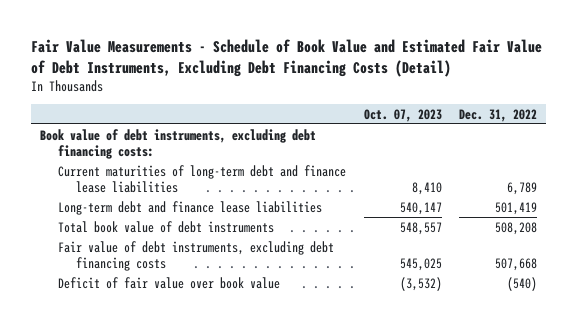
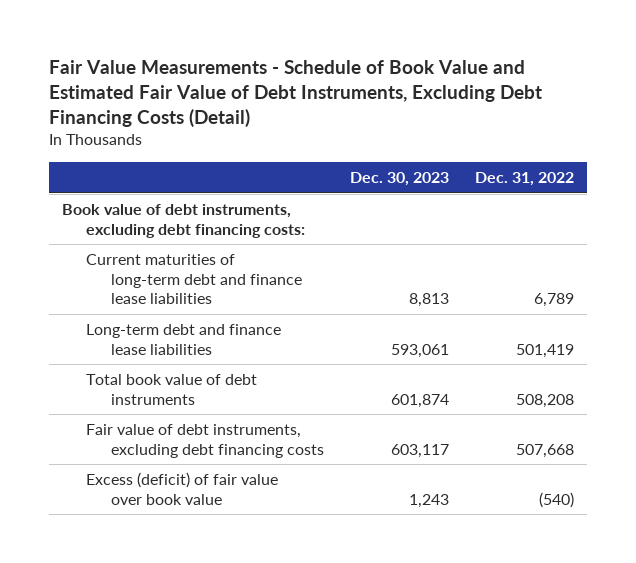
[363,108,442,122] Oct. 07, 2023 -> none
none -> [350,171,450,186] Dec. 30, 2023
[57,276,280,289] Deficit of fair value over book value -> [86,472,279,505] Excess (deficit) of fair value over book value

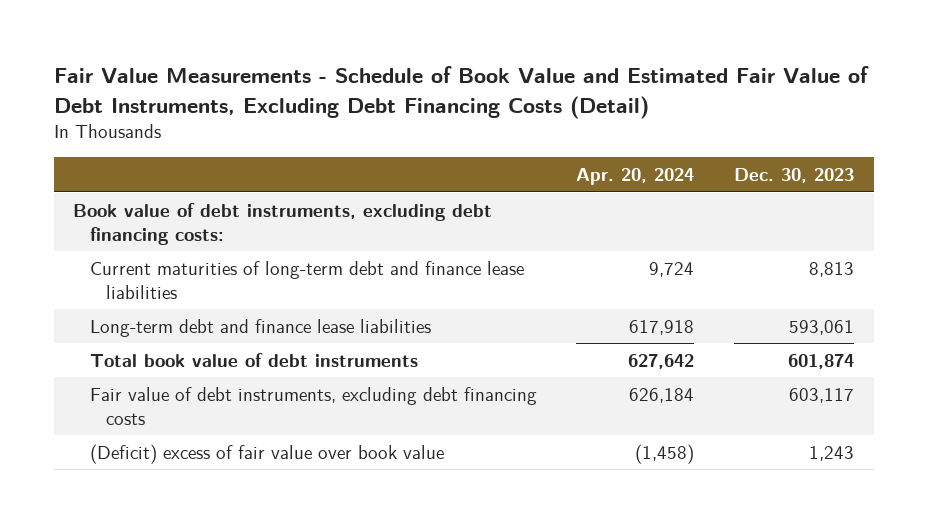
[475,171,575,186] Dec. 31, 2022 -> none
none -> [576,168,695,186] Apr. 20, 2024
[86,472,279,505] Excess (deficit) of fair value over book value -> [89,443,444,464] (Deficit) excess of fair value over book value

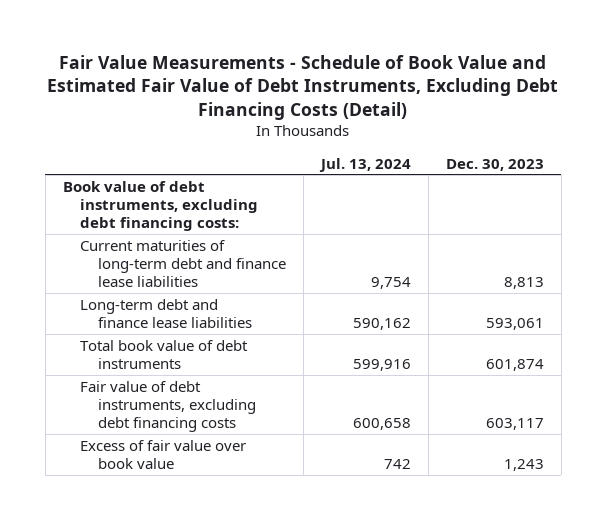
[576,168,695,186] Apr. 20, 2024 -> none
none -> [318,157,411,172] Jul. 13, 2024
[89,443,444,464] (Deficit) excess of fair value over book value -> [80,439,247,470] Excess of fair value over book value

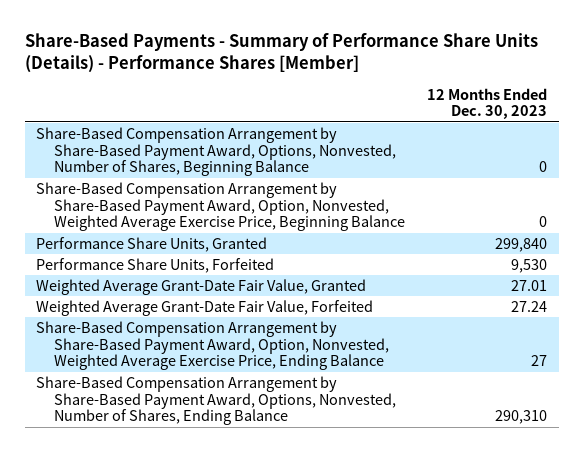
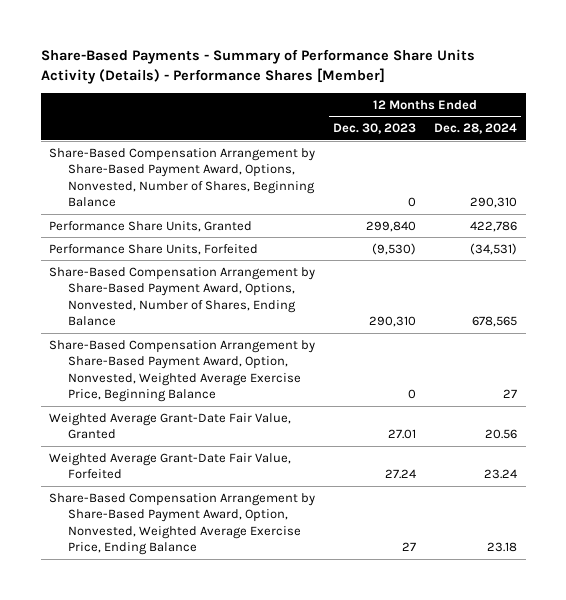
[24,33,538,74] Share-Based Payments - Summary of Performance Share Units (Details) - Performance Shares [Member] -> [40,49,475,85] Share-Based Payments - Summary of Performance Share Units Activity (Details) - Performance Shares [Member]
none -> [433,123,517,135] Dec. 28, 2024
[511,258,548,273] 9,530 -> [372,242,417,255] (9,530)
[35,375,396,426] Share-Based Compensation Arrangement by Share-Based Payment Award, Options, Nonvested, Number of Shares, Ending Balance -> [49,266,316,327] Share-Based Compensation Arrangement by Share-Based Payment Award, Options, Nonvested, Number of Shares, Ending Balance
[35,181,405,232] Share-Based Compensation Arrangement by Share-Based Payment Award, Option, Nonvested, Weighted Average Exercise Price, Beginning Balance -> [49,339,316,403] Share-Based Compensation Arrangement by Share-Based Payment Award, Option, Nonvested, Weighted Average Exercise Price, Beginning Balance

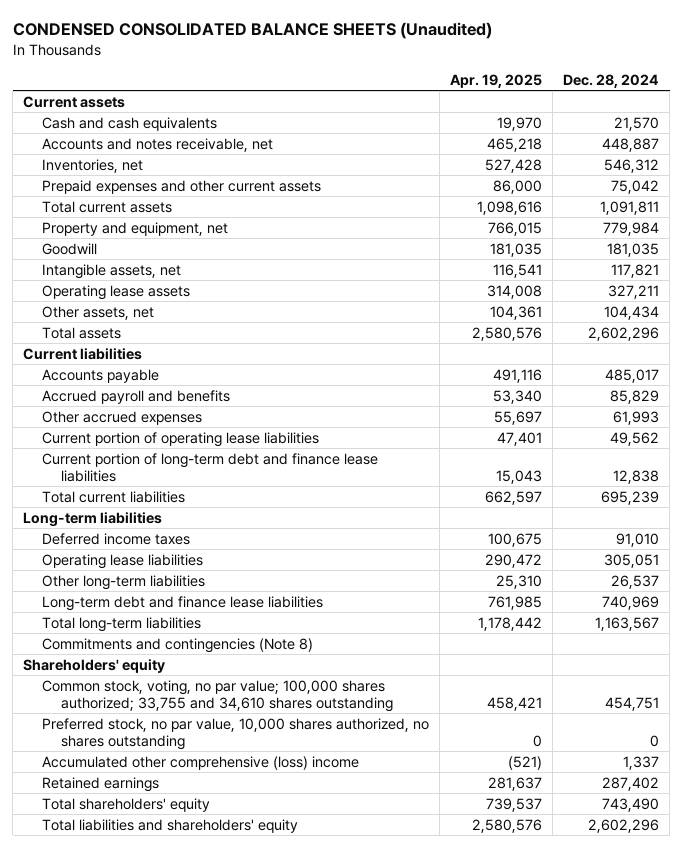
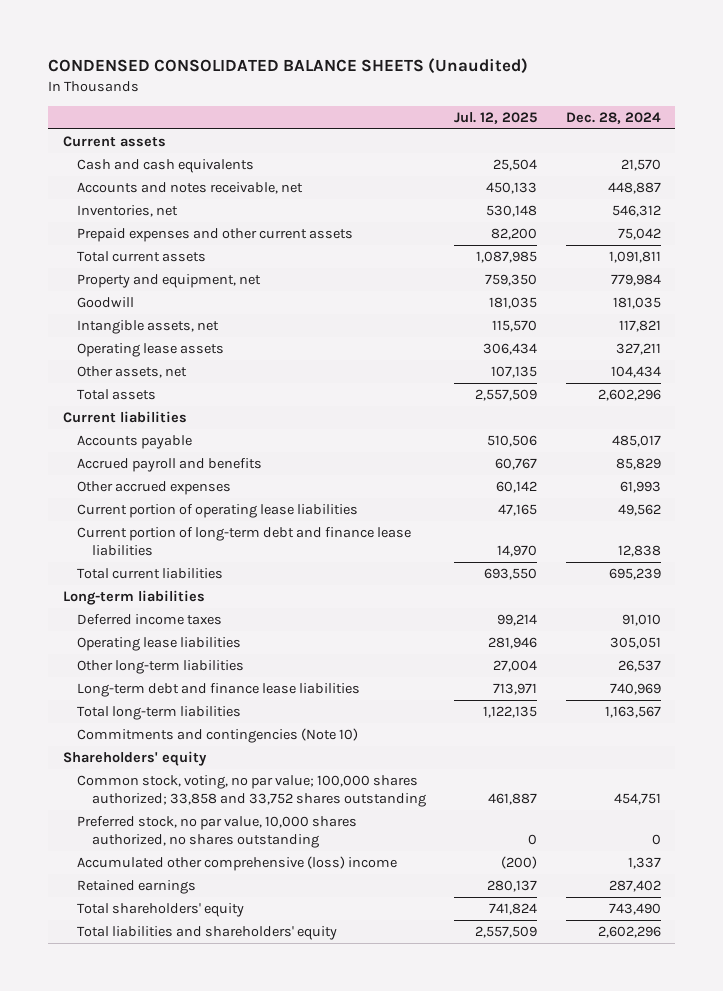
[450,73,543,88] Apr. 19, 2025 -> none
none -> [454,111,538,124] Jul. 12, 2025
[42,637,314,653] Commitments and contingencies (Note 8) -> [77,728,359,744] Commitments and contingencies (Note 10)
[42,679,394,712] Common stock, voting, no par value; 100,000 shares authorized; 33,755 and 34,610 shares outstanding -> [77,775,426,807] Common stock, voting, no par value; 100,000 shares authorized; 33,858 and 33,752 shares outstanding

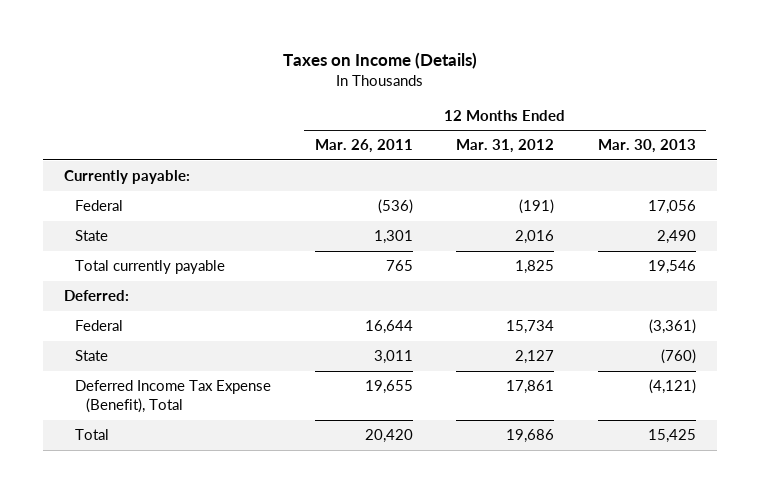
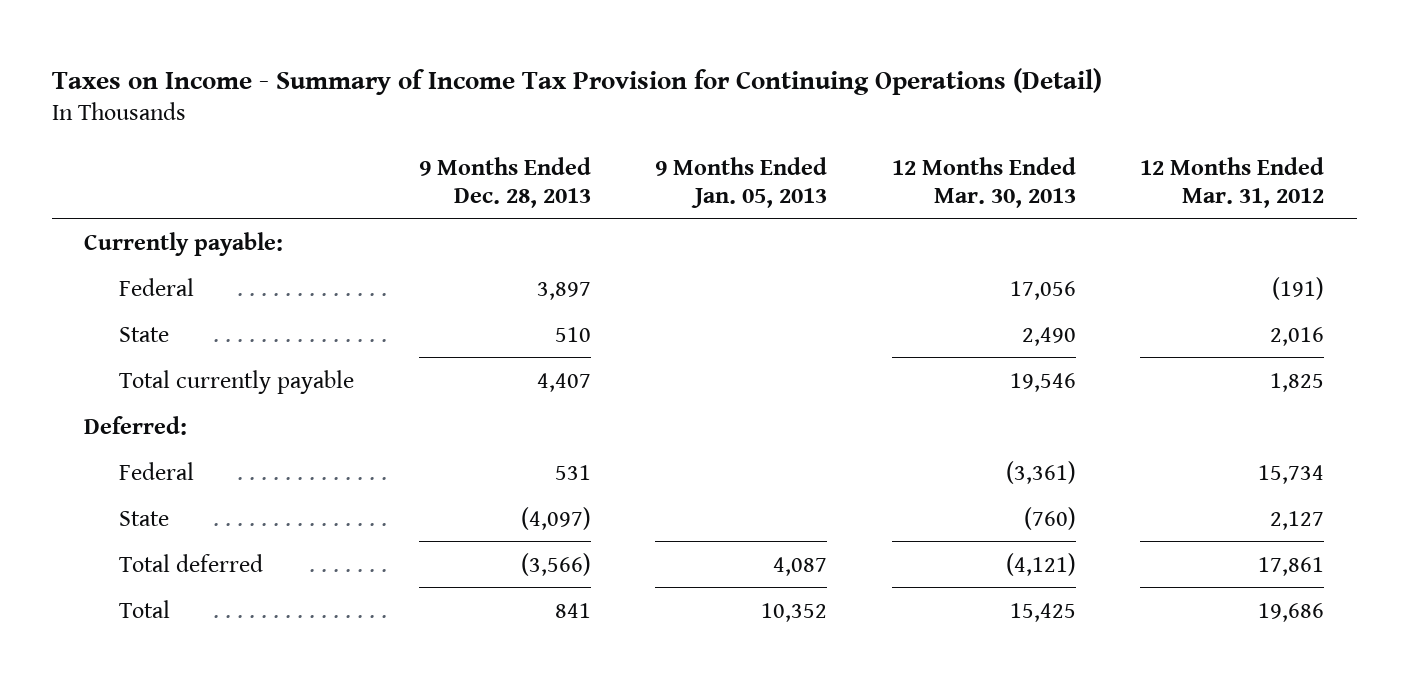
[282,51,477,69] Taxes on Income (Details) -> [51,67,1102,95] Taxes on Income - Summary of Income Tax Provision for Continuing Operations (Detail)
[314,139,413,154] Mar. 26, 2011 -> none
none -> [418,156,591,208] 9 Months Ended Dec. 28, 2013
none -> [655,156,828,208] 9 Months Ended Jan. 05, 2013
[75,380,272,414] Deferred Income Tax Expense (Benefit), Total -> [119,553,264,572] Total deferred

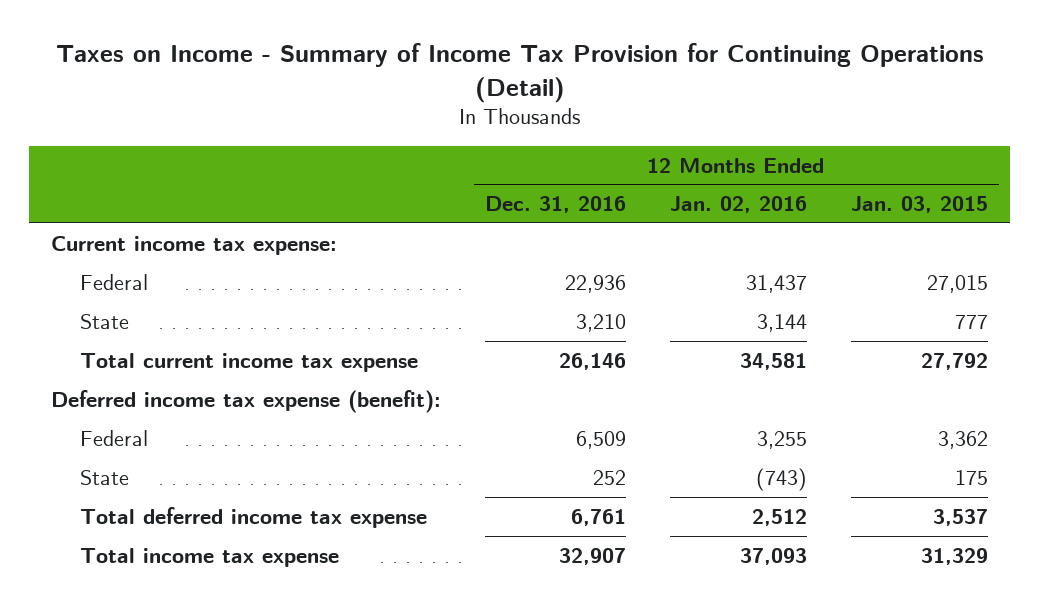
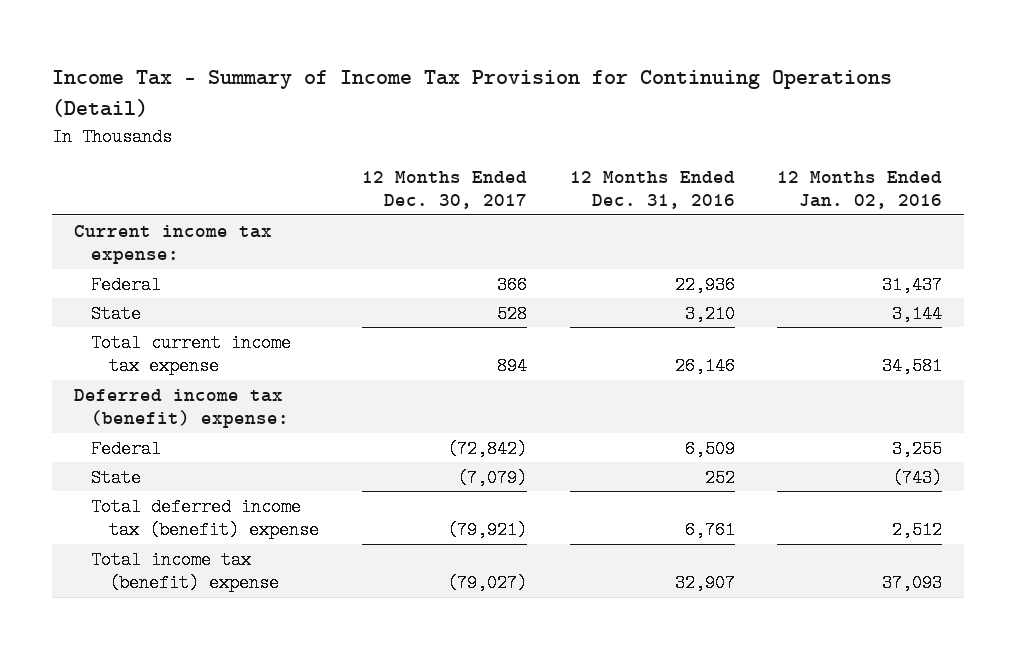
[55,43,984,103] Taxes on Income - Summary of Income Tax Provision for Continuing Operations (Detail) -> [52,69,893,117] Income Tax - Summary of Income Tax Provision for Continuing Operations (Detail)
[850,196,988,214] Jan. 03, 2015 -> none
none -> [361,170,527,210] 12 Months Ended Dec. 30, 2017
[51,389,442,413] Deferred income tax expense (benefit): -> [73,388,290,429] Deferred income tax (benefit) expense:
[79,506,427,528] Total deferred income tax expense -> [91,497,319,540] Total deferred income tax (benefit) expense
[79,547,339,567] Total income tax expense -> [91,550,279,593] Total income tax (benefit) expense

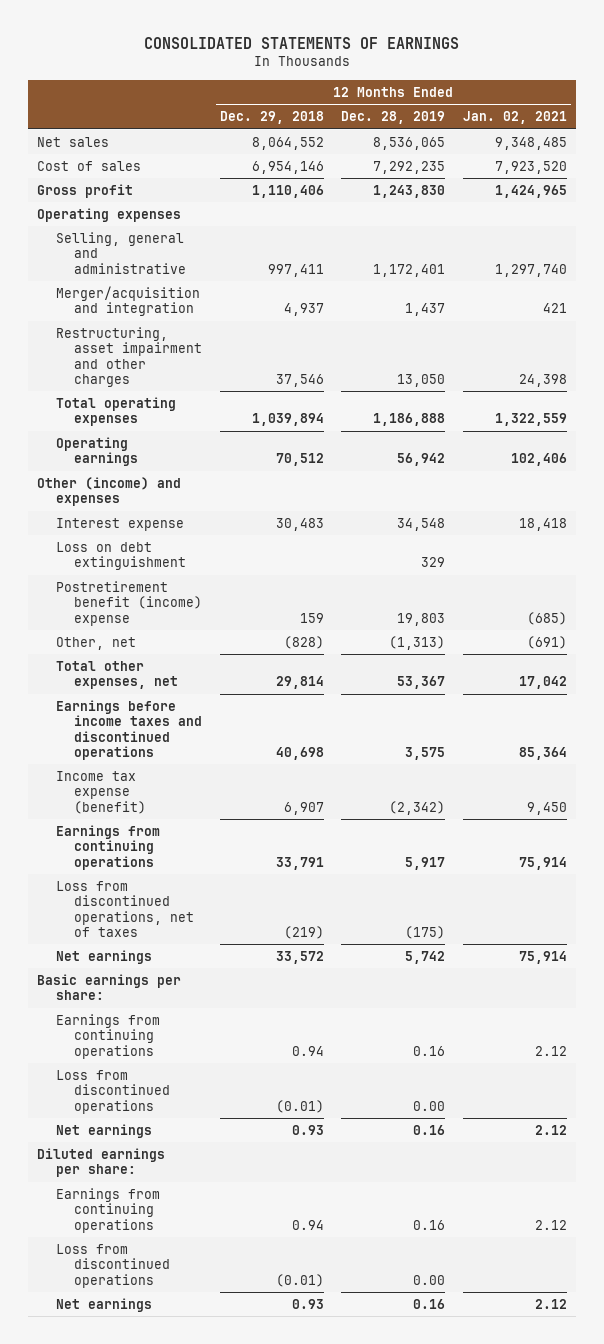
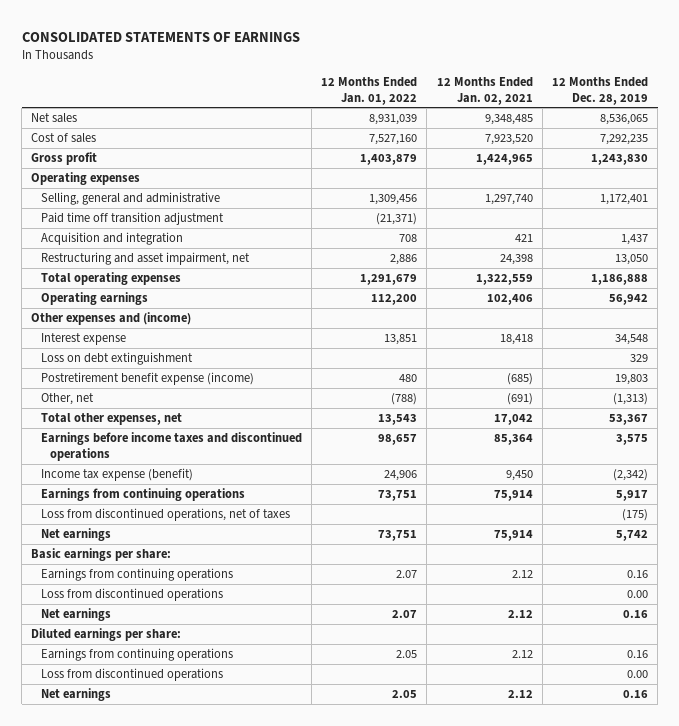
[219,111,324,125] Dec. 29, 2018 -> none
none -> [321,76,418,105] 12 Months Ended Jan. 01, 2022
none -> [40,211,224,225] Paid time off transition adjustment
[55,286,200,317] Merger/acquisition and integration -> [40,231,183,245] Acquisition and integration
[55,327,203,388] Restructuring, asset impairment and other charges -> [40,251,250,265] Restructuring and asset impairment, net
[36,477,181,507] Other (income) and expenses -> [31,311,192,325] Other expenses and (income)
[55,581,203,626] Postretirement benefit (income) expense -> [40,371,254,385] Postretirement benefit expense (income)

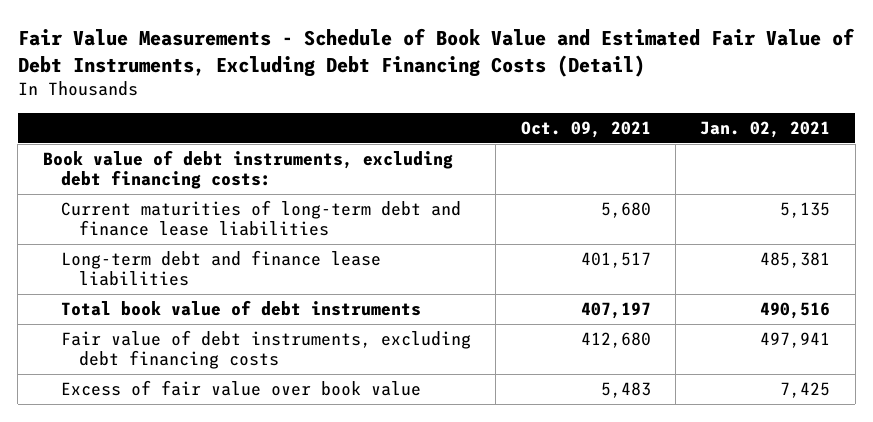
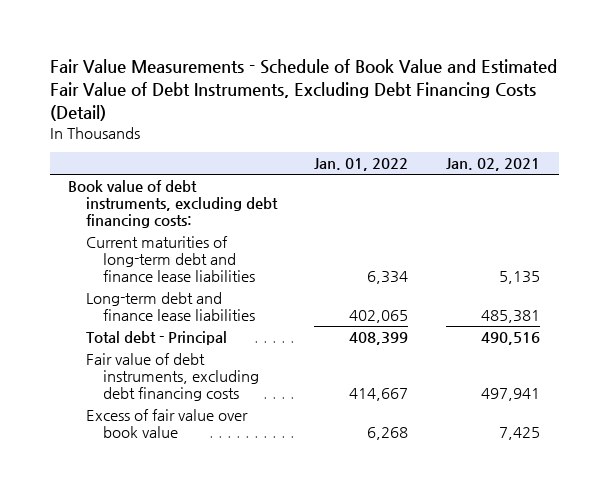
[520,120,651,138] Oct. 09, 2021 -> none
none -> [314,158,409,172] Jan. 01, 2022
[60,299,421,316] Total book value of debt instruments -> [85,331,227,346] Total debt - Principal

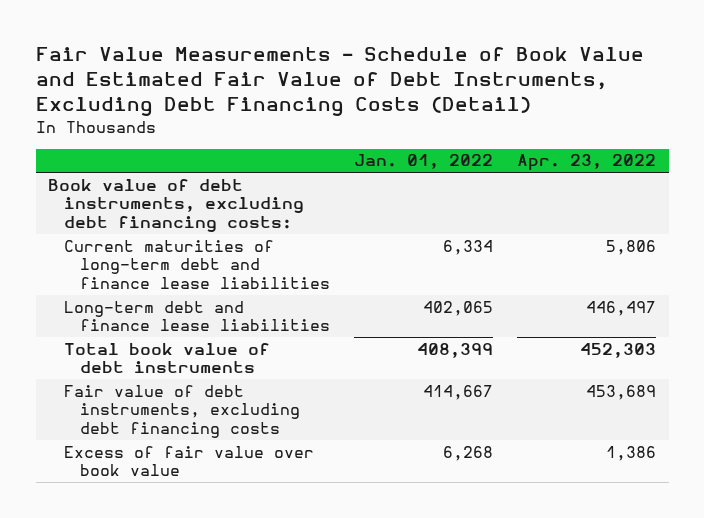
[445,158,540,172] Jan. 02, 2021 -> none
none -> [517,154,657,172] Apr. 23, 2022
[85,331,227,346] Total debt - Principal -> [63,342,270,374] Total book value of debt instruments

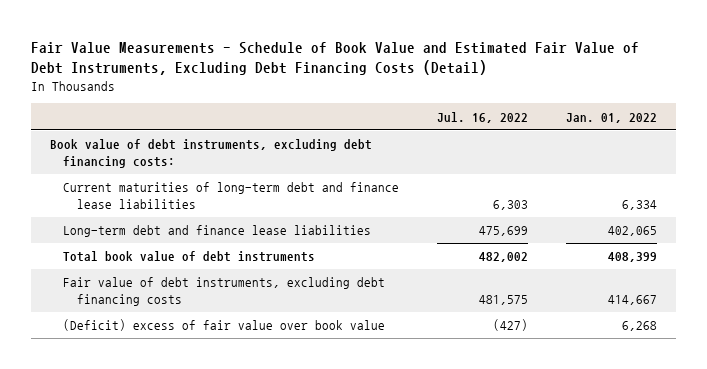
[517,154,657,172] Apr. 23, 2022 -> none
none -> [437,111,529,123] Jul. 16, 2022
[63,445,314,477] Excess of fair value over book value -> [63,319,386,332] (Deficit) excess of fair value over book value

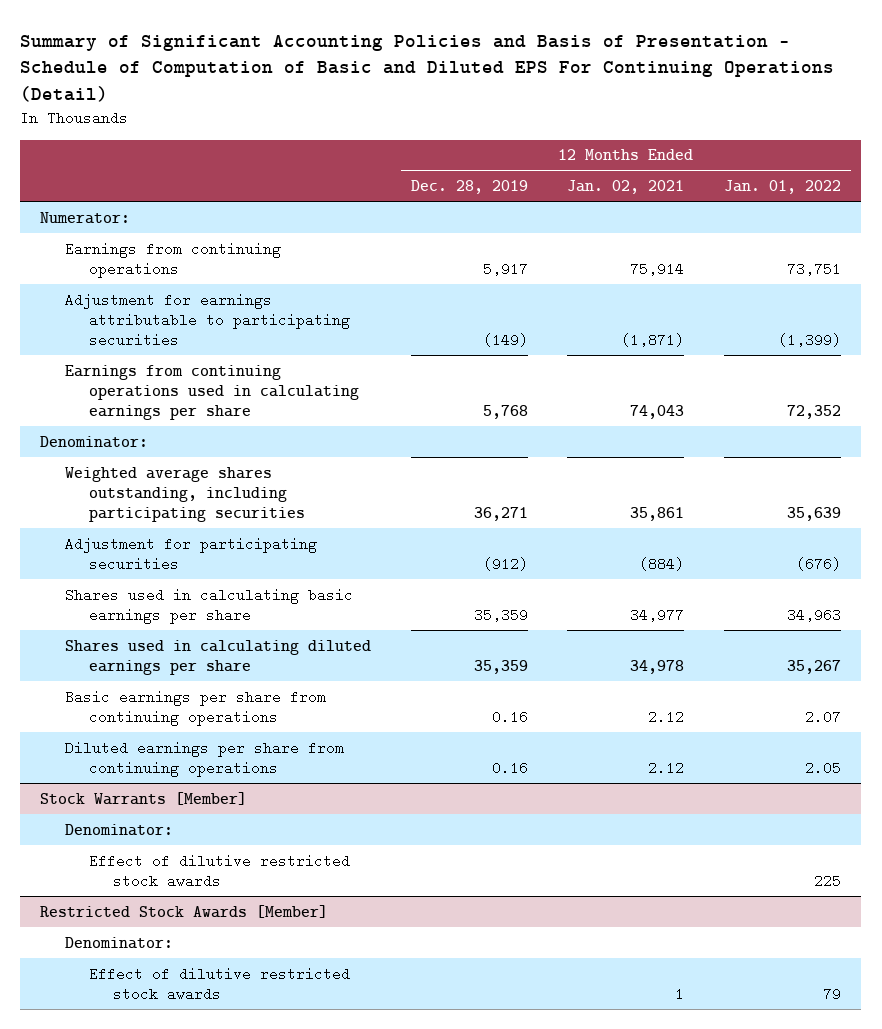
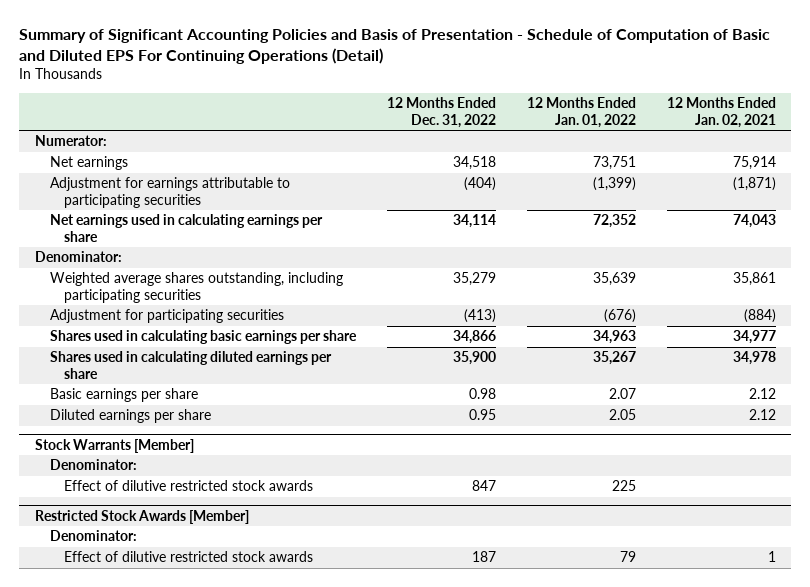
[410,179,528,194] Dec. 28, 2019 -> none
none -> [386,96,496,128] 12 Months Ended Dec. 31, 2022
[64,241,281,278] Earnings from continuing operations -> [49,156,128,171] Net earnings
[64,364,359,421] Earnings from continuing operations used in calculating earnings per share -> [49,214,323,242] Net earnings used in calculating earnings per share
[64,689,326,726] Basic earnings per share from continuing operations -> [49,388,198,403] Basic earnings per share
[64,740,344,777] Diluted earnings per share from continuing operations -> [49,409,211,424] Diluted earnings per share

